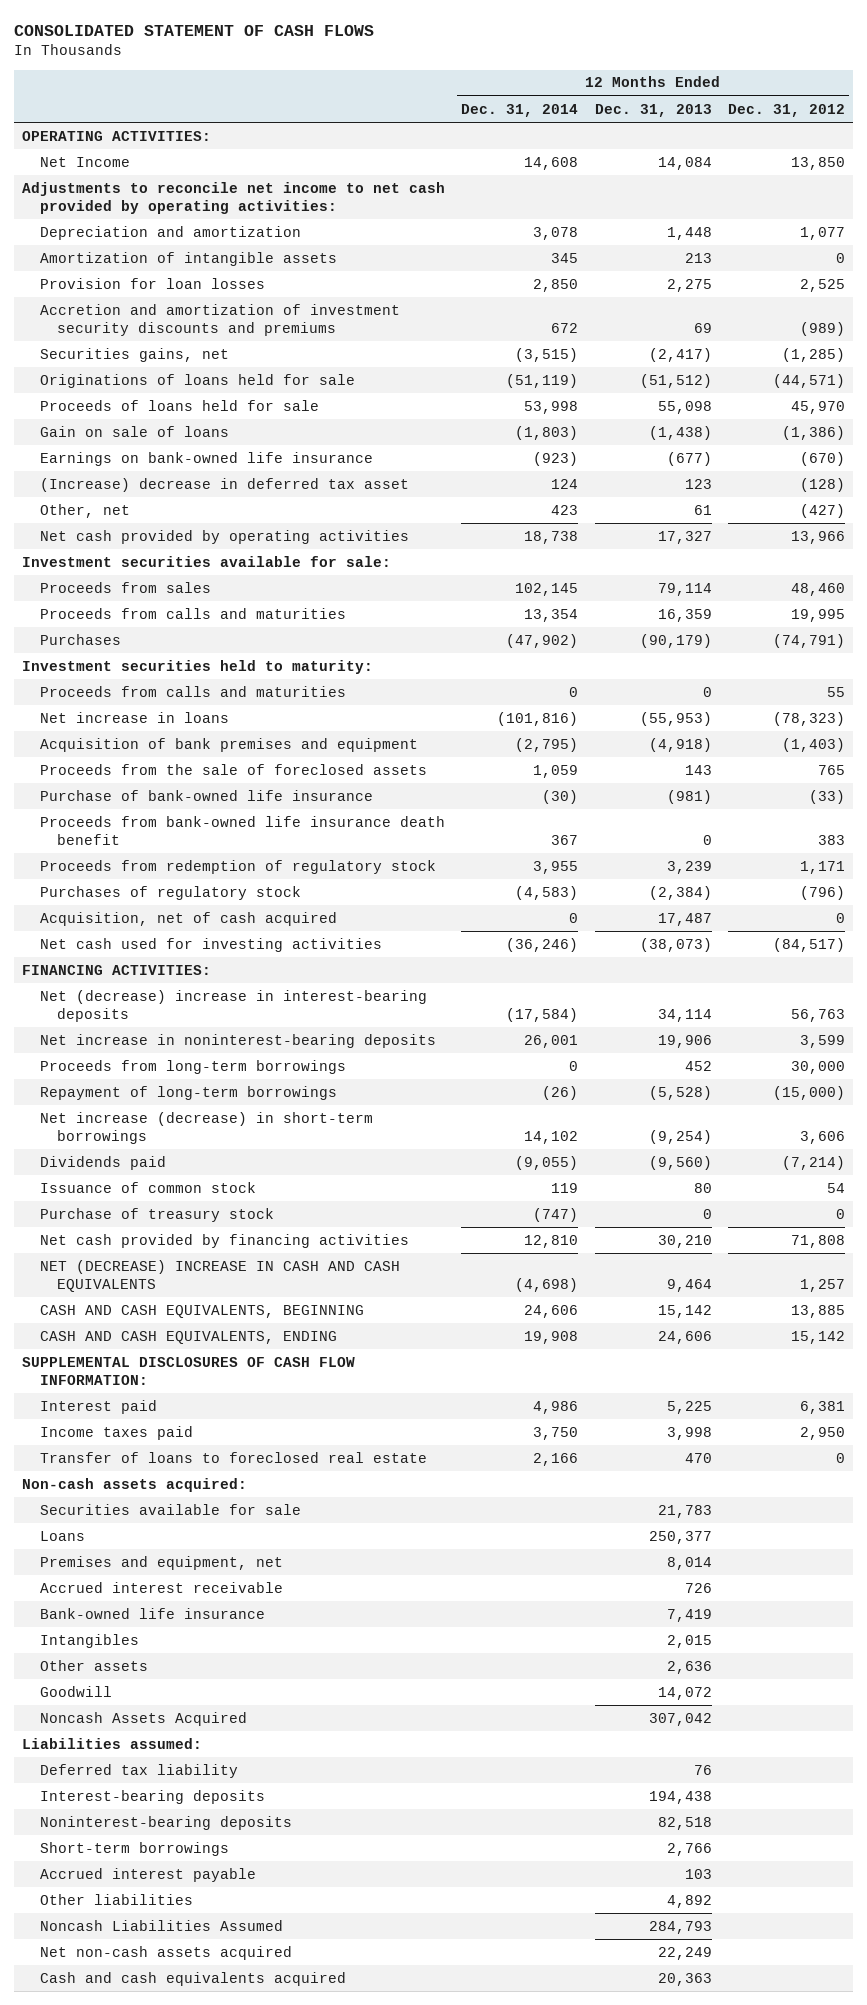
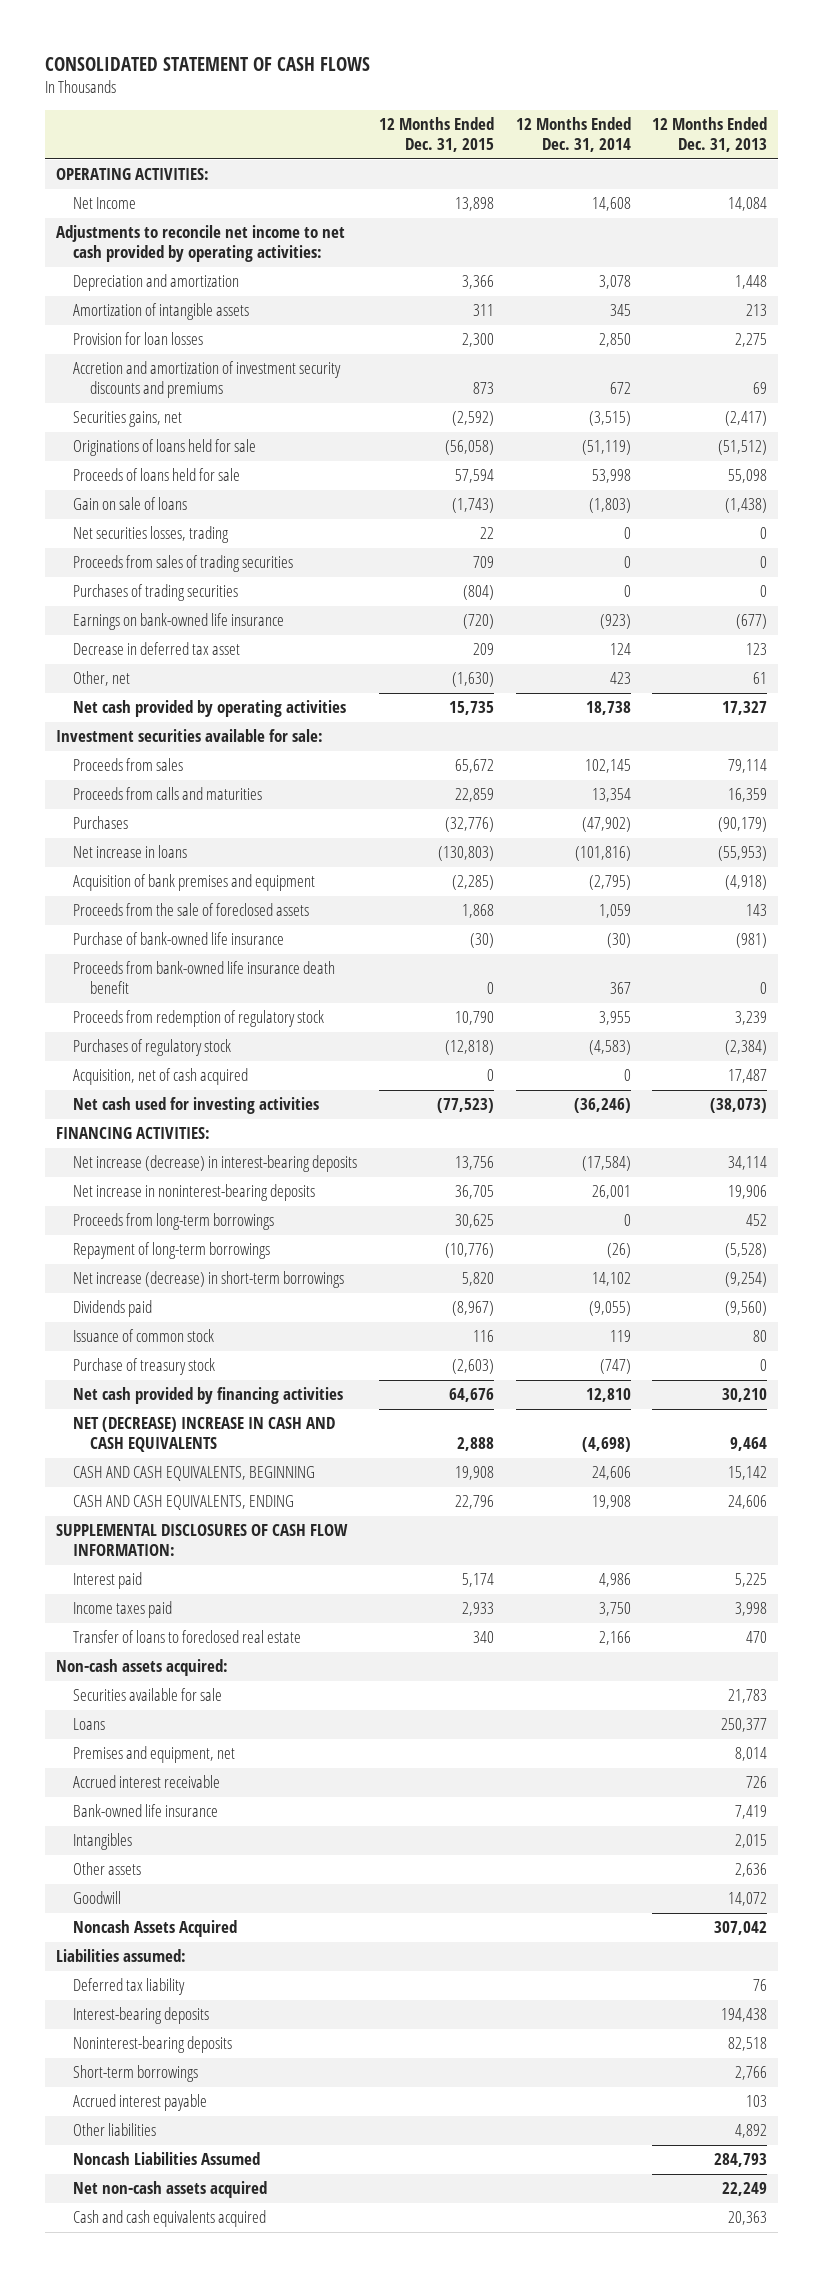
[728,103,846,117] Dec. 31, 2012 -> none
none -> [378,117,494,152] 12 Months Ended Dec. 31, 2015
none -> [72,526,229,544] Net securities losses, trading
none -> [72,555,293,573] Proceeds from sales of trading securities
none -> [72,584,238,602] Purchases of trading securities
[39,477,409,492] (Increase) decrease in deferred tax asset -> [72,642,240,656] Decrease in deferred tax asset
[22,659,374,674] Investment securities held to maturity: -> none
[39,685,346,697] Proceeds from calls and maturities -> none
[39,989,427,1022] Net (decrease) increase in interest-bearing deposits -> [72,1155,357,1173] Net increase (decrease) in interest-bearing deposits

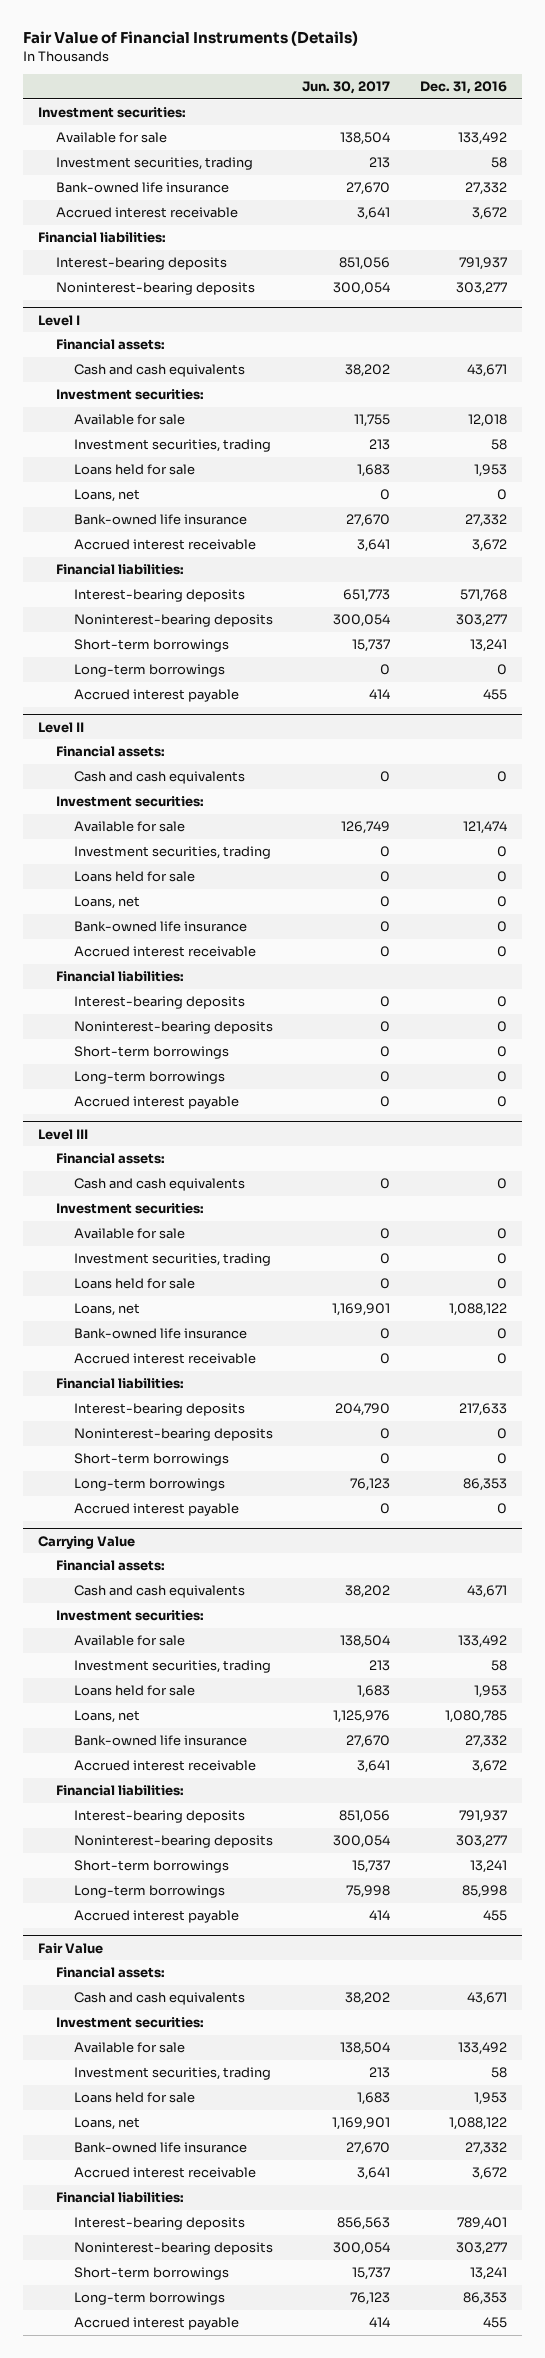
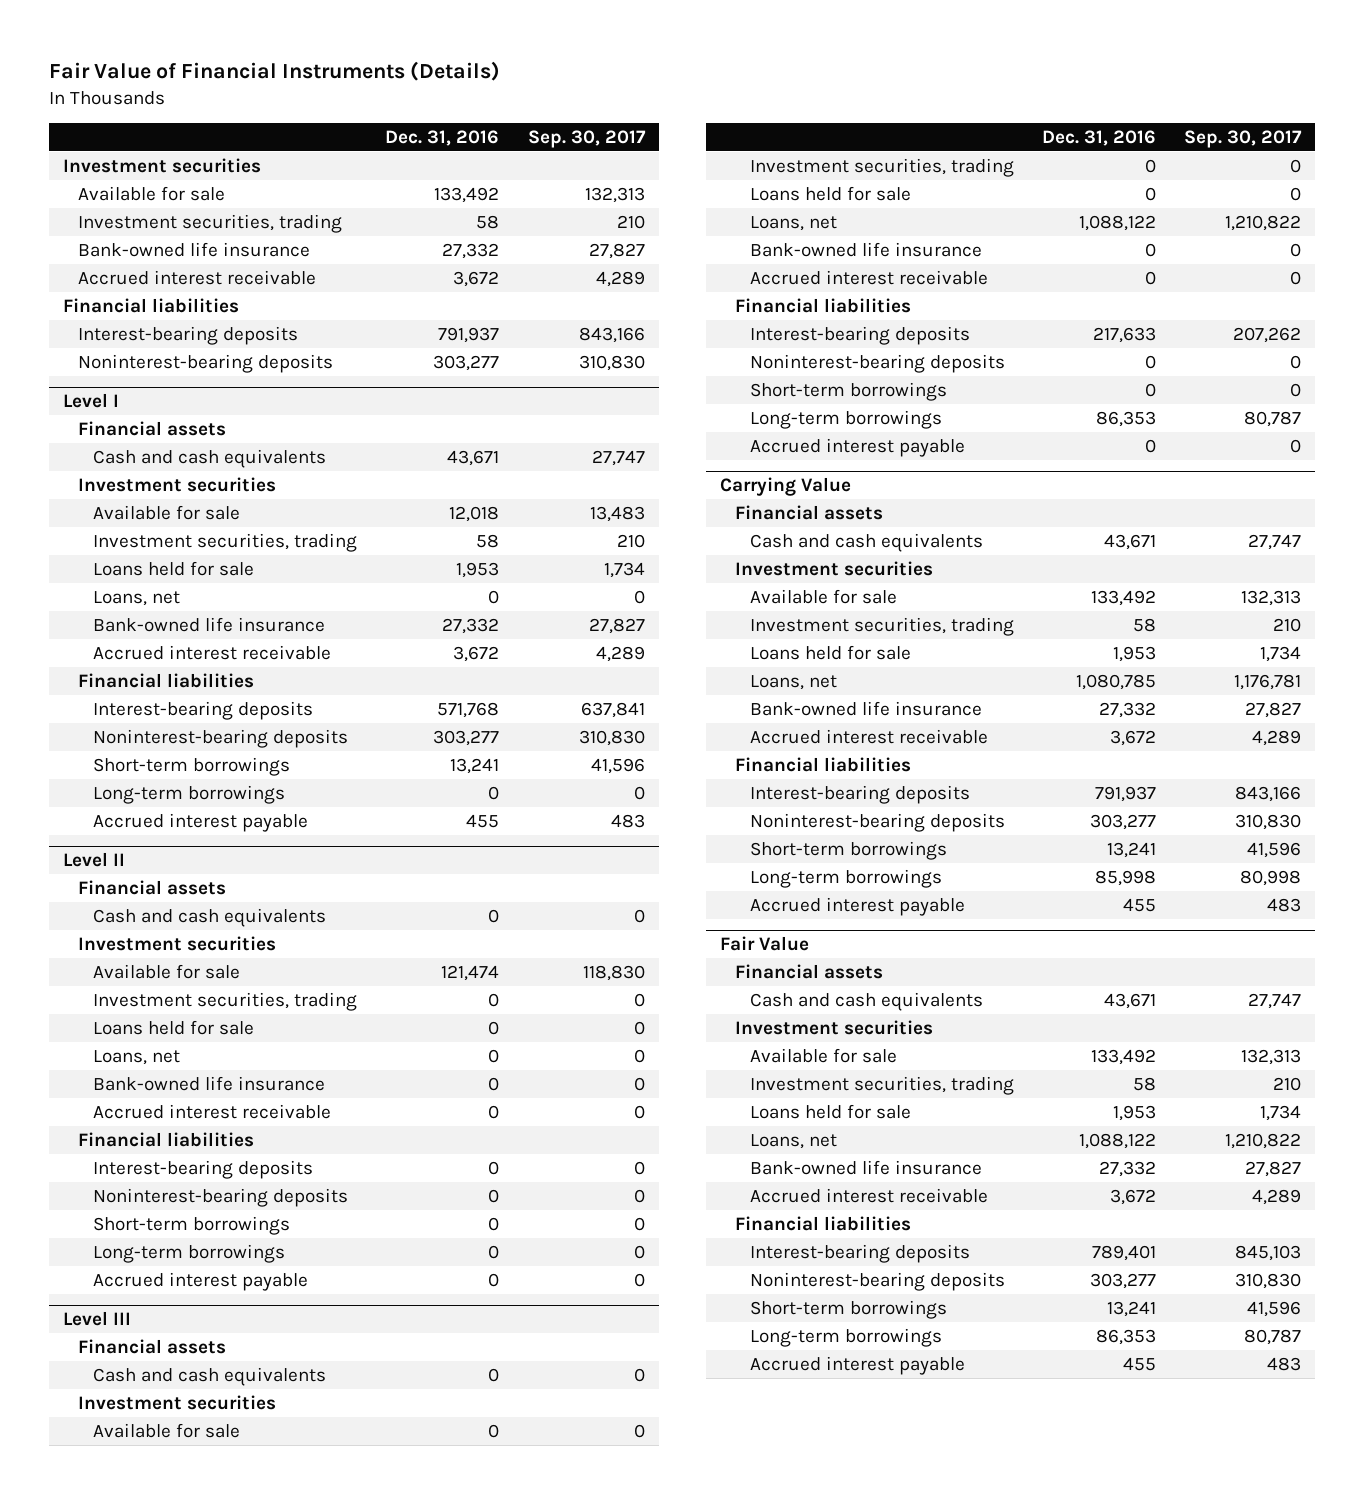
[302,81,391,95] Jun. 30, 2017 -> none
none -> [527,129,646,148] Sep. 30, 2017
[37,107,186,119] Investment securities: -> [63,157,262,173] Investment securities
[37,232,166,244] Financial liabilities: -> [63,297,240,313] Financial liabilities
[55,339,165,351] Financial assets: -> [78,420,227,436] Financial assets
[55,389,204,401] Investment securities: -> [78,476,277,492] Investment securities
[55,564,184,576] Financial liabilities: -> [78,672,255,688] Financial liabilities
[55,746,165,758] Financial assets: -> [78,879,227,895] Financial assets
[55,796,204,808] Investment securities: -> [78,935,277,951] Investment securities
[55,971,184,983] Financial liabilities: -> [78,1131,255,1147] Financial liabilities
[55,1153,165,1165] Financial assets: -> [78,1338,227,1354] Financial assets
[55,1203,204,1215] Investment securities: -> [78,1394,277,1410] Investment securities
[55,1378,184,1390] Financial liabilities: -> [734,297,911,313] Financial liabilities
[55,1560,165,1572] Financial assets: -> [734,504,883,520] Financial assets
[55,1610,204,1622] Investment securities: -> [734,560,933,576] Investment securities
[55,1785,184,1797] Financial liabilities: -> [734,756,911,772] Financial liabilities
[55,1967,165,1979] Financial assets: -> [734,963,883,979] Financial assets
[55,2017,204,2029] Investment securities: -> [734,1019,933,1035] Investment securities
[55,2192,184,2204] Financial liabilities: -> [734,1215,911,1231] Financial liabilities

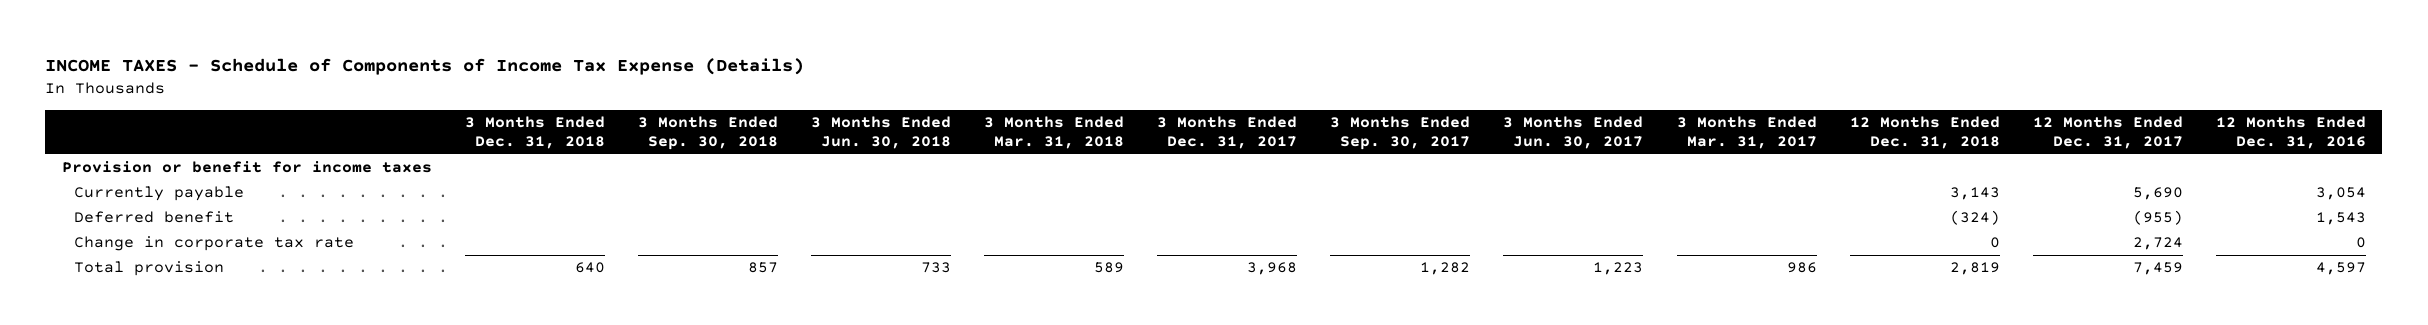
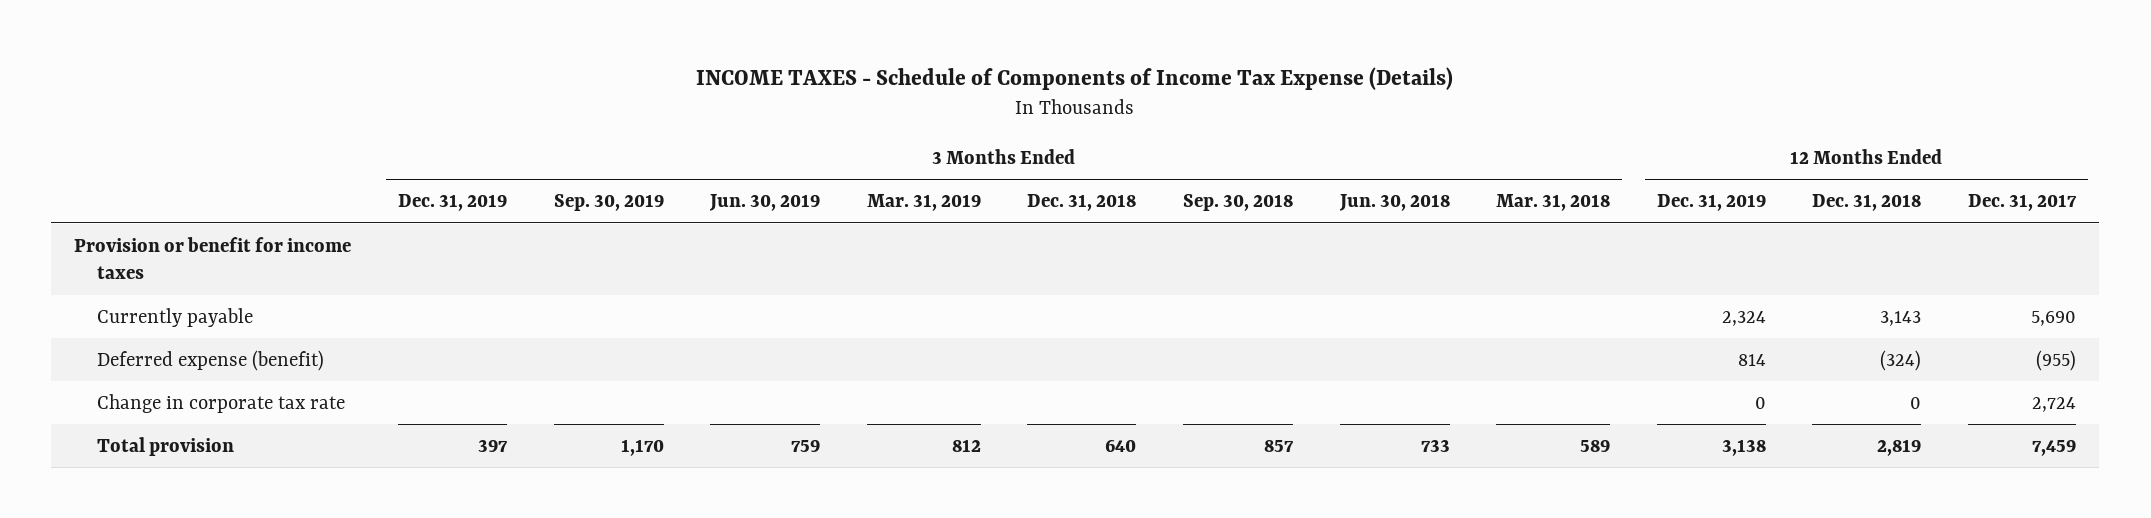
[1157,115,1298,150] 3 Months Ended Dec. 31, 2017 -> none
[1330,115,1471,151] 3 Months Ended Sep. 30, 2017 -> none
[1503,115,1644,150] 3 Months Ended Jun. 30, 2017 -> none
[1676,115,1817,150] 3 Months Ended Mar. 31, 2017 -> none
[2215,115,2366,150] 12 Months Ended Dec. 31, 2016 -> none
none -> [398,194,508,212] Dec. 31, 2019
none -> [553,194,664,212] Sep. 30, 2019
none -> [709,194,821,212] Jun. 30, 2019
none -> [866,194,981,212] Mar. 31, 2019
none -> [1656,194,1766,212] Dec. 31, 2019
[73,211,234,224] Deferred benefit -> [96,349,324,371] Deferred expense (benefit)

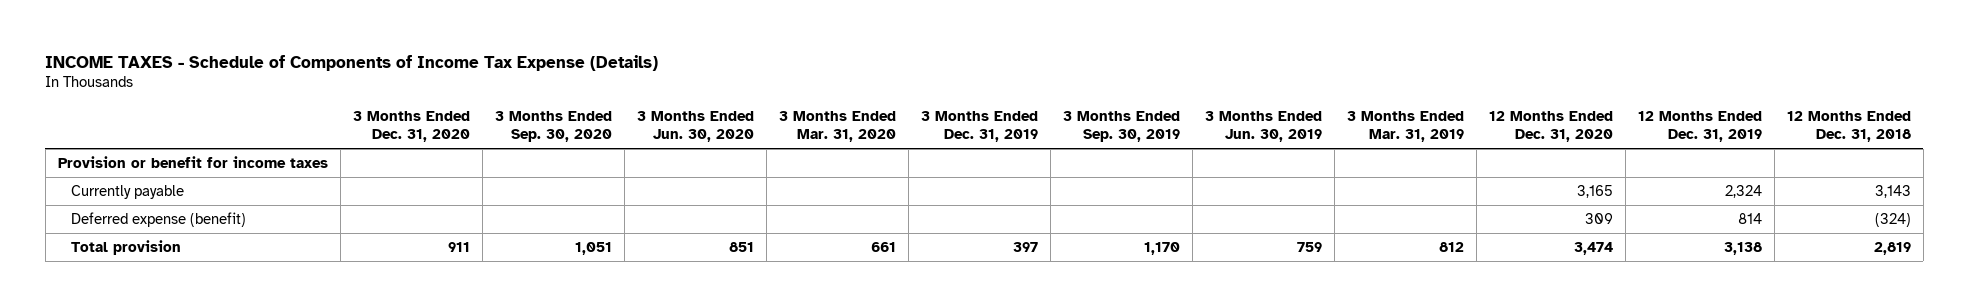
[1027,194,1137,212] Dec. 31, 2018 -> none
[1183,194,1294,212] Sep. 30, 2018 -> none
[1338,194,1450,212] Jun. 30, 2018 -> none
[1496,194,1611,212] Mar. 31, 2018 -> none
[1968,194,2078,212] Dec. 31, 2017 -> none
none -> [352,110,470,143] 3 Months Ended Dec. 31, 2020
none -> [494,110,612,143] 3 Months Ended Sep. 30, 2020
none -> [636,110,754,143] 3 Months Ended Jun. 30, 2020
none -> [778,110,896,143] 3 Months Ended Mar. 31, 2020
none -> [1488,110,1613,143] 12 Months Ended Dec. 31, 2020
[96,393,345,413] Change in corporate tax rate -> none

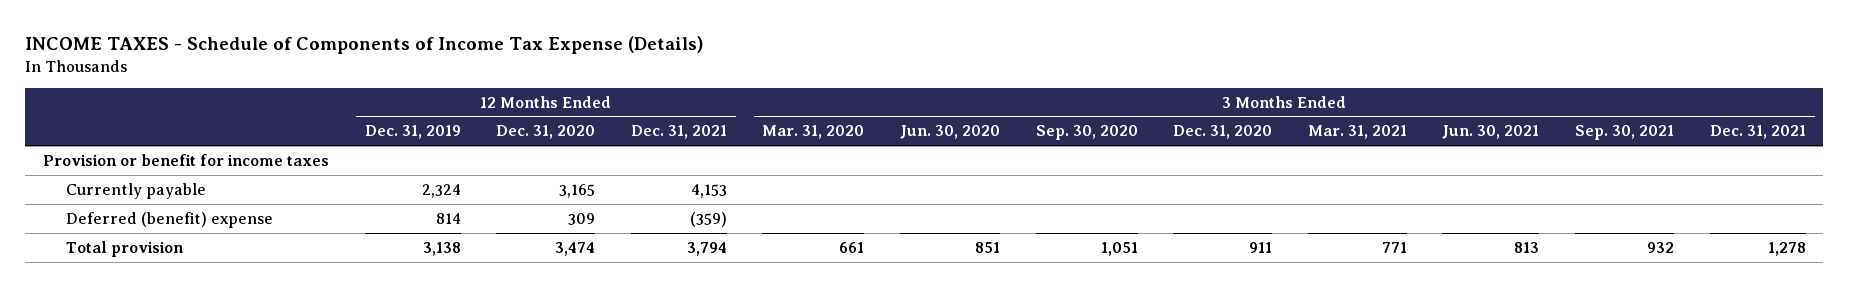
[920,110,1038,143] 3 Months Ended Dec. 31, 2019 -> none
[1062,110,1180,143] 3 Months Ended Sep. 30, 2019 -> none
[1204,110,1322,143] 3 Months Ended Jun. 30, 2019 -> none
[1346,110,1464,143] 3 Months Ended Mar. 31, 2019 -> none
[1786,110,1911,143] 12 Months Ended Dec. 31, 2018 -> none
none -> [630,125,727,140] Dec. 31, 2021
none -> [1307,125,1407,140] Mar. 31, 2021
none -> [1442,125,1540,140] Jun. 30, 2021
none -> [1575,125,1675,141] Sep. 30, 2021
none -> [1709,125,1806,140] Dec. 31, 2021
[70,212,246,228] Deferred expense (benefit) -> [66,211,274,228] Deferred (benefit) expense

